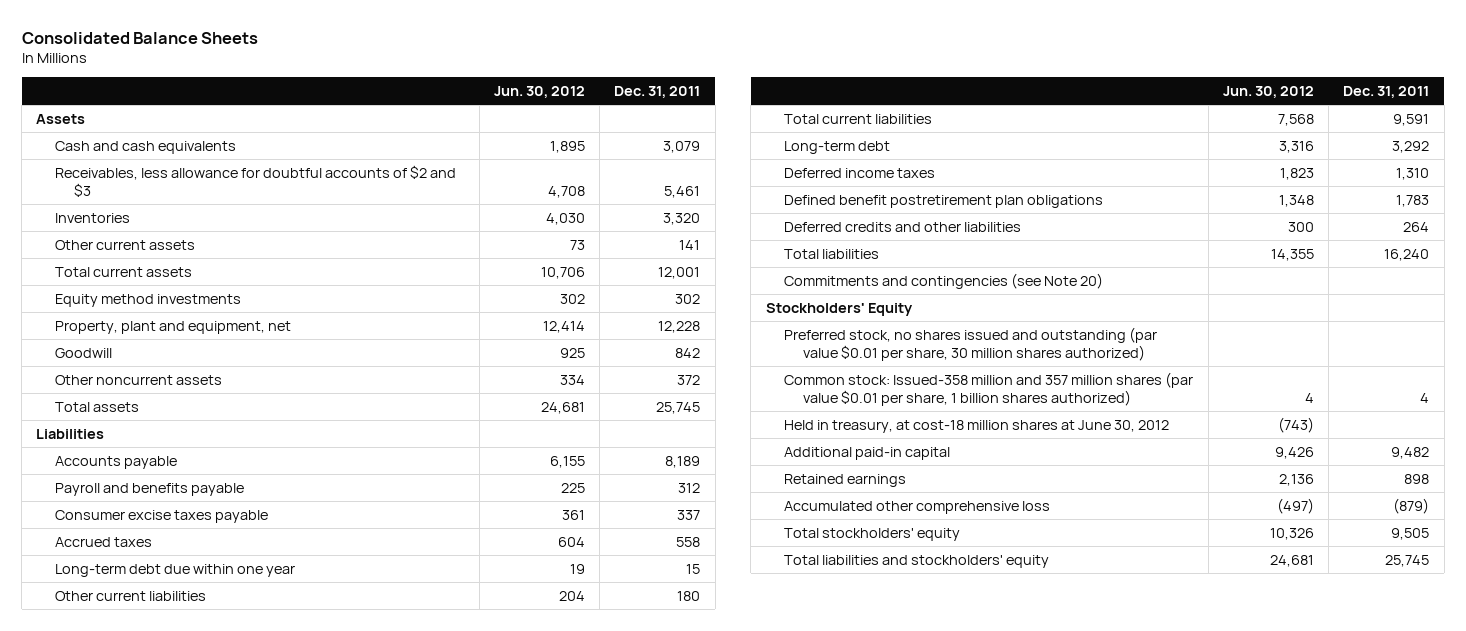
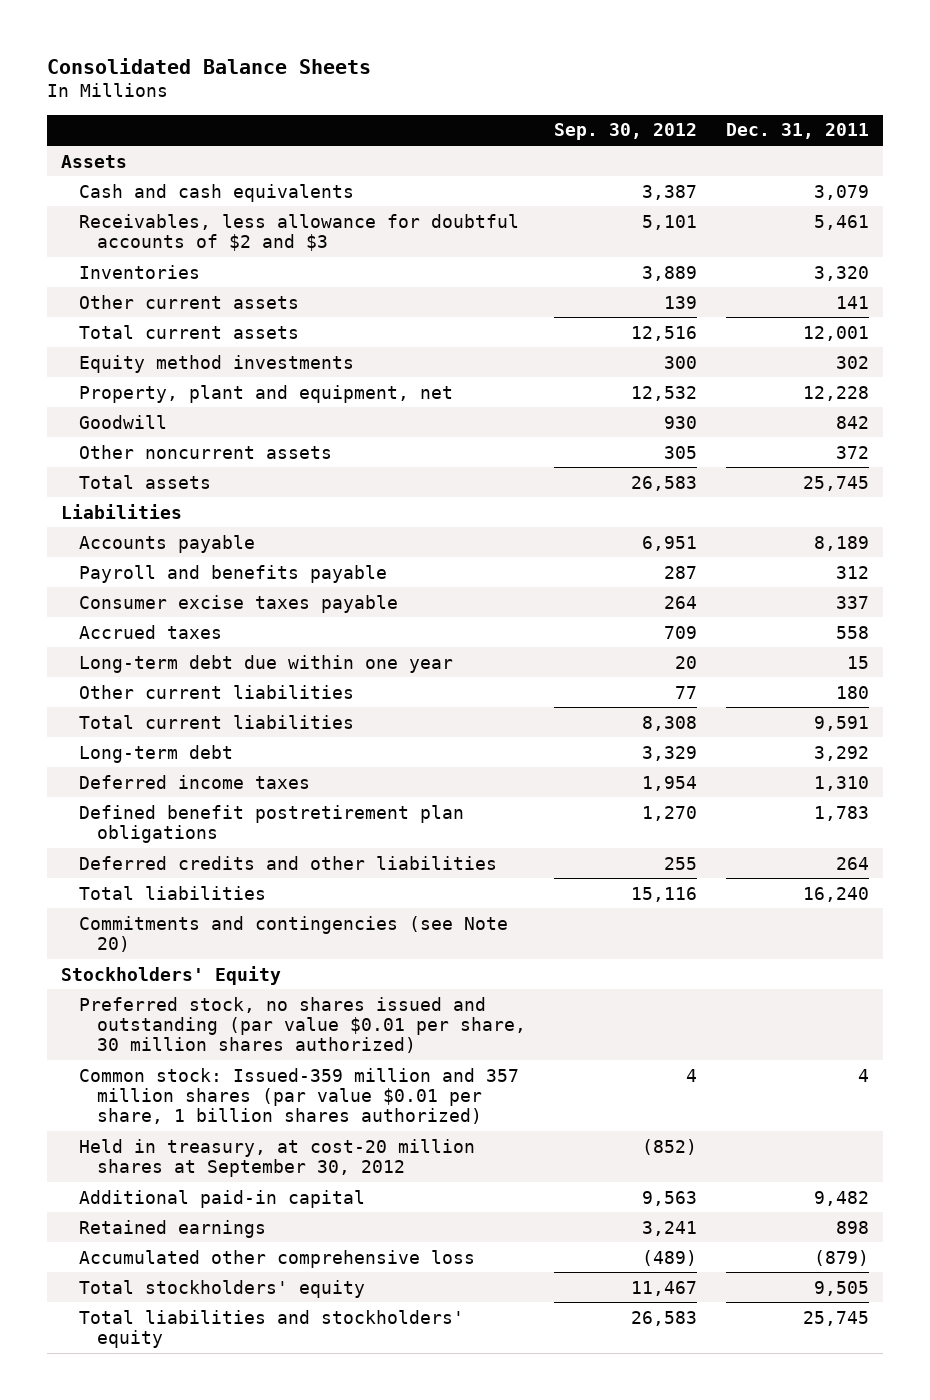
[493,85,585,98] Jun. 30, 2012 -> none
none -> [554,123,698,141] Sep. 30, 2012
[784,371,1194,406] Common stock: Issued-358 million and 357 million shares (par value $0.01 per share, 1 billion shares authorized) -> [78,1067,519,1125] Common stock: Issued-359 million and 357 million shares (par value $0.01 per share, 1 billion shares authorized)
[784,419,1170,433] Held in treasury, at cost-18 million shares at June 30, 2012 -> [78,1138,475,1177] Held in treasury, at cost-20 million shares at September 30, 2012

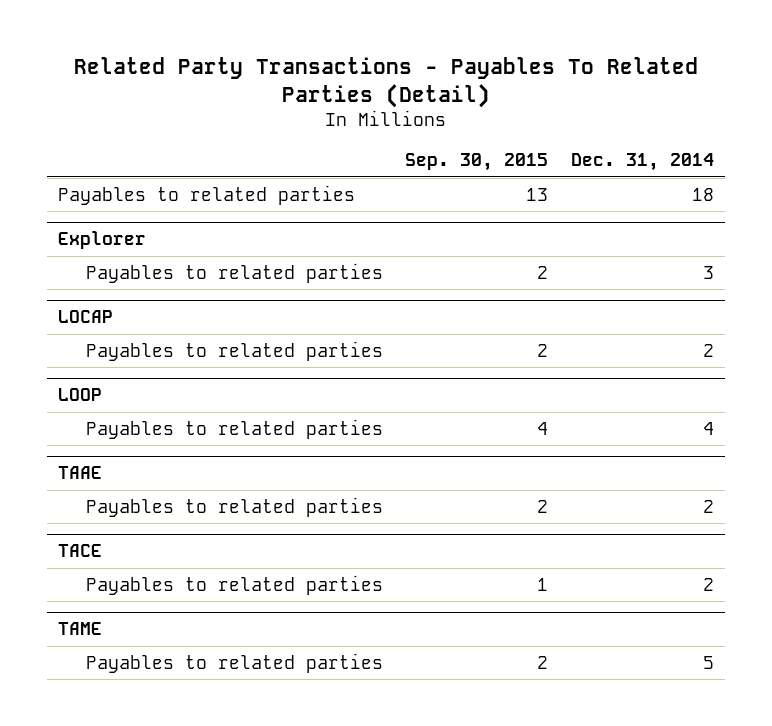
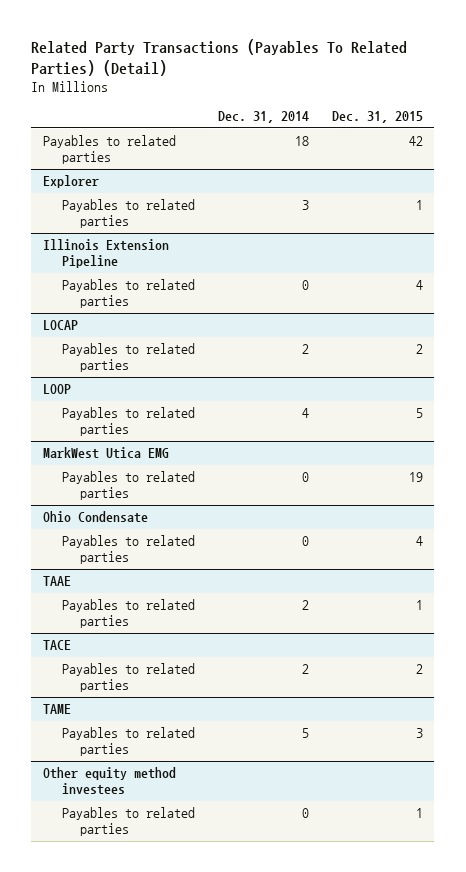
[73,57,698,108] Related Party Transactions - Payables To Related Parties (Detail) -> [31,39,408,76] Related Party Transactions (Payables To Related Parties) (Detail)
[405,153,549,172] Sep. 30, 2015 -> none
none -> [331,111,423,124] Dec. 31, 2015
none -> [42,239,169,269] Illinois Extension Pipeline
none -> [61,279,195,309] Payables to related parties
none -> [42,447,169,460] MarkWest Utica EMG
none -> [61,471,195,501] Payables to related parties
none -> [42,511,148,524] Ohio Condensate
none -> [61,535,195,565] Payables to related parties
none -> [42,767,176,796] Other equity method investees
none -> [61,807,195,837] Payables to related parties

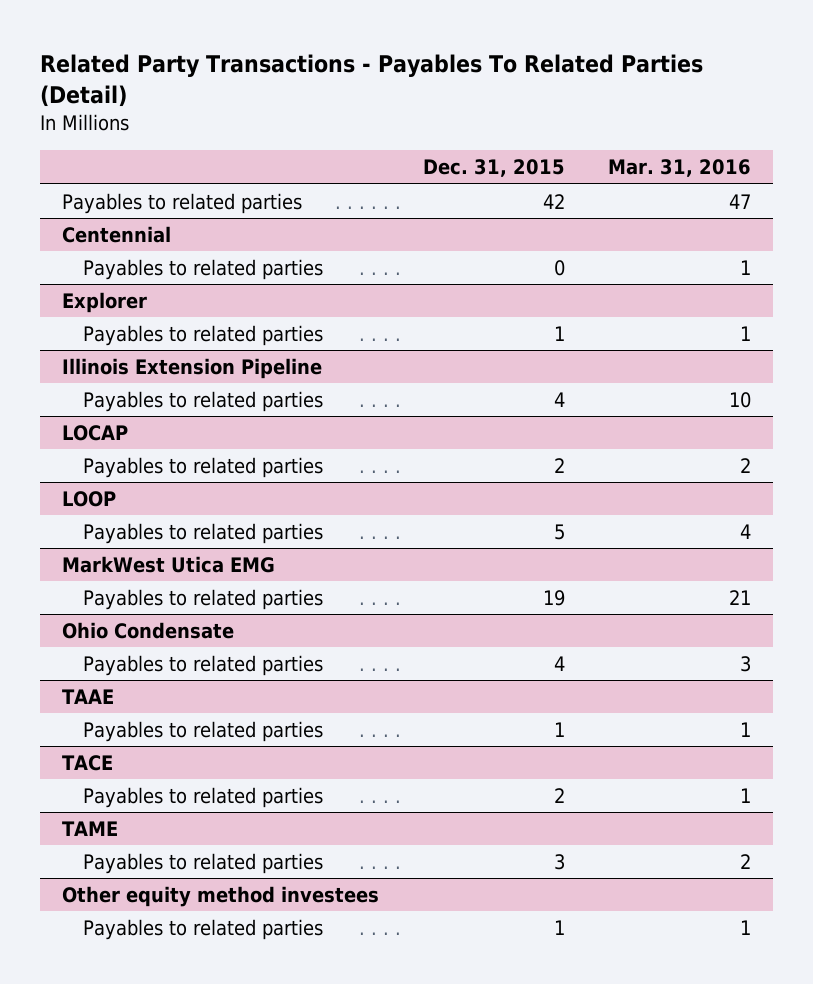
[31,39,408,76] Related Party Transactions (Payables To Related Parties) (Detail) -> [40,53,704,107] Related Party Transactions - Payables To Related Parties (Detail)
[217,111,309,124] Dec. 31, 2014 -> none
none -> [608,159,752,178] Mar. 31, 2016
none -> [62,226,172,244] Centennial
none -> [82,259,323,281] Payables to related parties

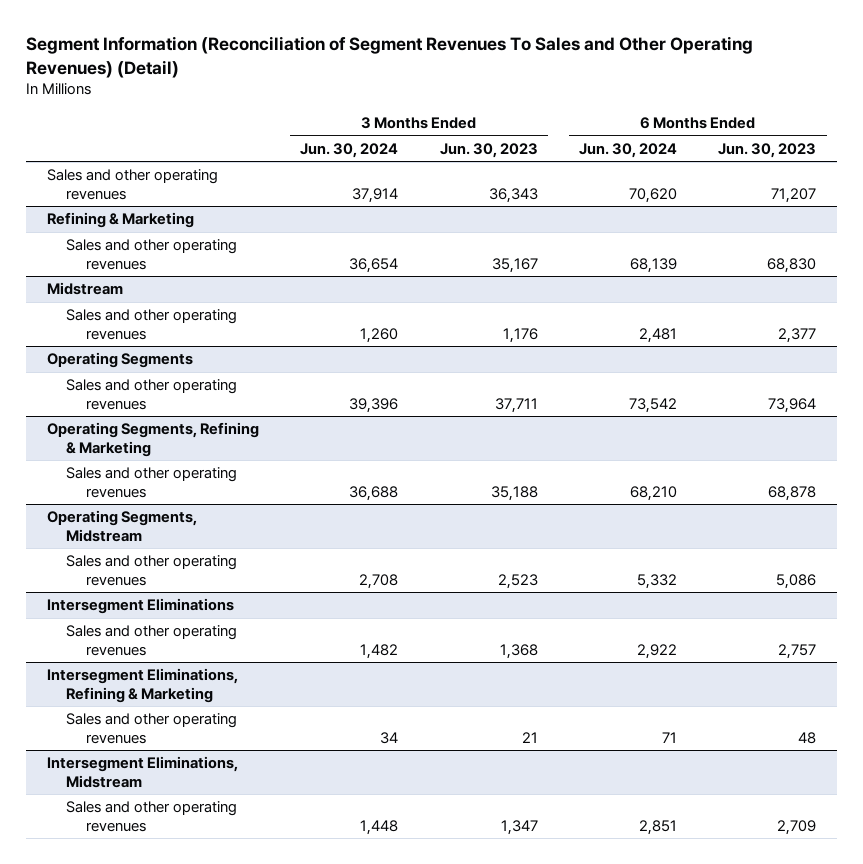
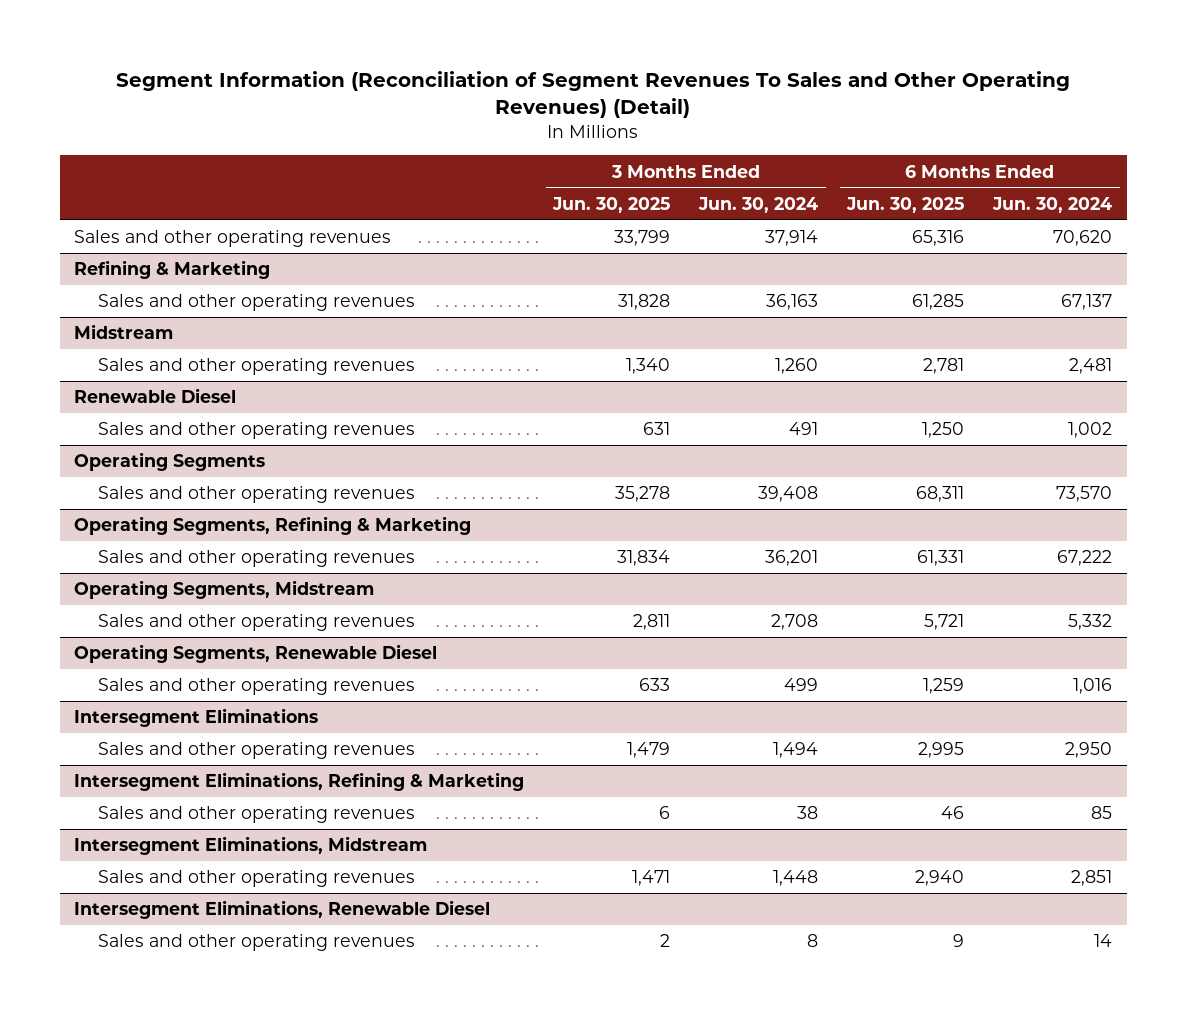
[439,142,538,158] Jun. 30, 2023 -> none
[718,142,817,158] Jun. 30, 2023 -> none
none -> [552,196,671,213] Jun. 30, 2025
none -> [846,196,965,213] Jun. 30, 2025
[349,257,399,273] 36,654 -> [766,294,819,311] 36,163
[630,257,678,273] 68,139 -> [1061,294,1113,311] 67,137
none -> [74,388,237,404] Renewable Diesel
none -> [98,422,416,440] Sales and other operating revenues
[349,397,399,413] 39,396 -> [758,486,819,503] 39,408
[629,397,678,413] 73,542 -> [1056,486,1113,503] 73,570
[349,485,399,501] 36,688 -> [765,550,819,567] 36,201
[630,485,678,501] 68,210 -> [1057,550,1113,567] 67,222
none -> [74,644,438,664] Operating Segments, Renewable Diesel
none -> [98,678,416,696] Sales and other operating revenues
[360,643,399,659] 1,482 -> [773,742,819,759] 1,494
[637,643,678,659] 2,922 -> [1065,742,1113,759] 2,950
[380,731,399,744] 34 -> [797,806,819,820] 38
[662,731,678,743] 71 -> [1091,806,1113,820] 85
none -> [74,900,491,920] Intersegment Eliminations, Renewable Diesel
none -> [98,934,416,952] Sales and other operating revenues

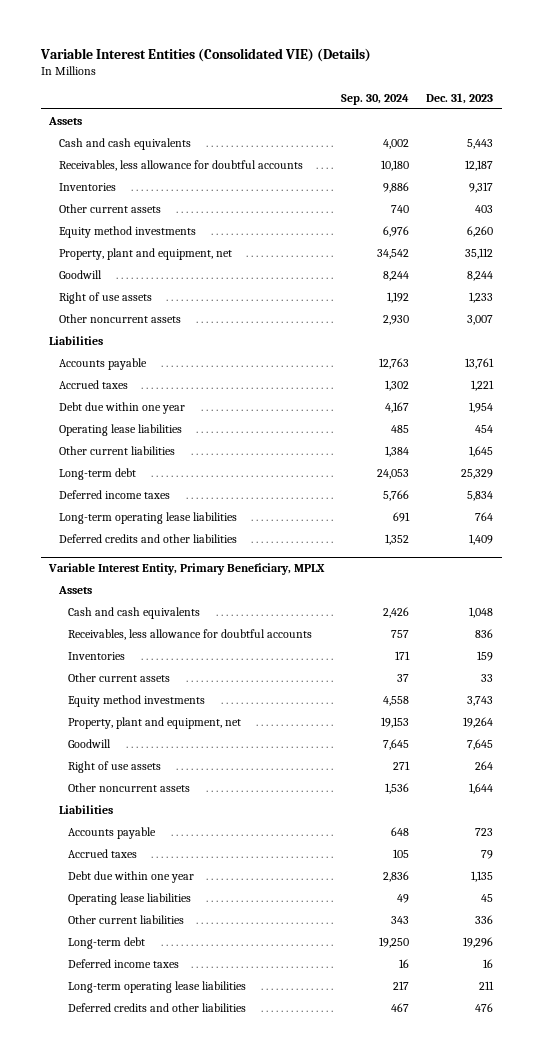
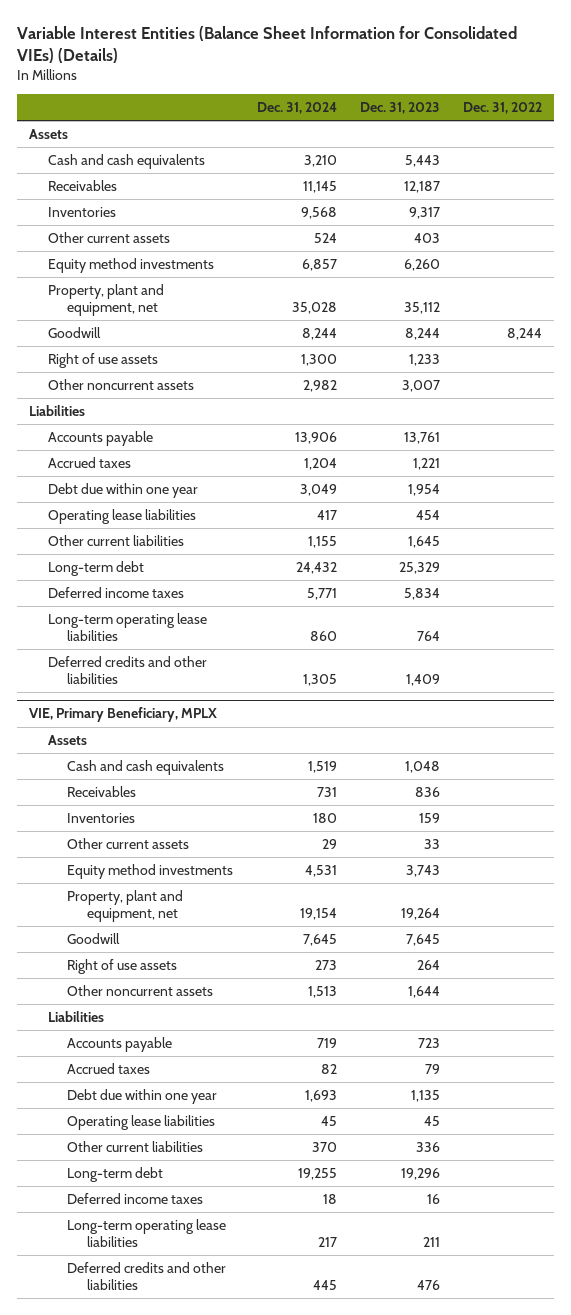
[39,48,371,63] Variable Interest Entities (Consolidated VIE) (Details) -> [16,25,517,63] Variable Interest Entities (Balance Sheet Information for Consolidated VIEs) (Details)
[341,94,410,106] Sep. 30, 2024 -> none
none -> [256,102,337,115] Dec. 31, 2024
none -> [463,102,543,115] Dec. 31, 2022
[58,159,303,171] Receivables, less allowance for doubtful accounts -> [47,180,117,192] Receivables
[48,563,326,576] Variable Interest Entity, Primary Beneficiary, MPLX -> none
none -> [28,707,217,723] VIE, Primary Beneficiary, MPLX
[68,628,313,640] Receivables, less allowance for doubtful accounts -> [67,786,137,798] Receivables

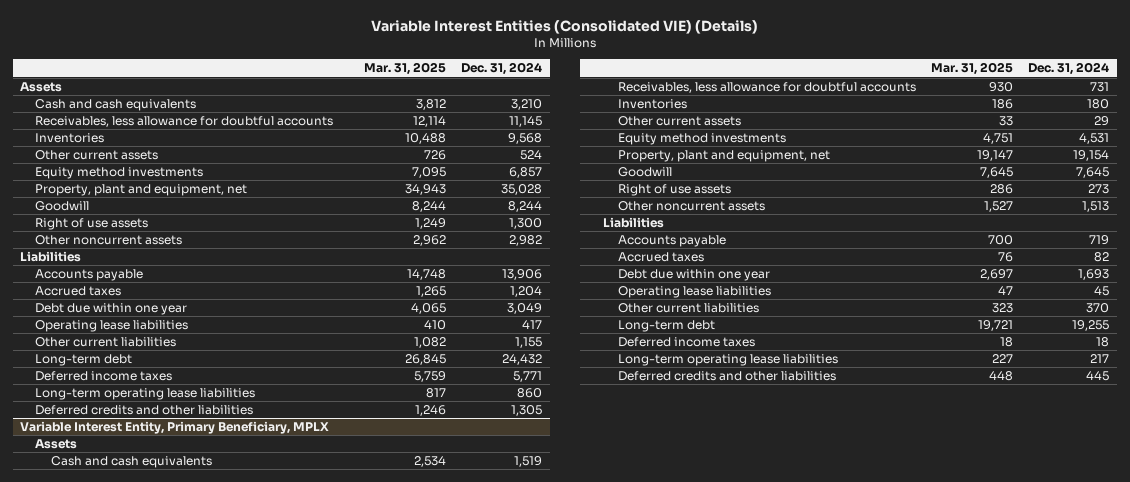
[16,25,517,63] Variable Interest Entities (Balance Sheet Information for Consolidated VIEs) (Details) -> [370,20,758,35] Variable Interest Entities (Consolidated VIE) (Details)
[360,102,441,115] Dec. 31, 2023 -> none
[463,102,543,115] Dec. 31, 2022 -> none
none -> [363,62,446,76] Mar. 31, 2025
[47,180,117,192] Receivables -> [35,115,334,127] Receivables, less allowance for doubtful accounts
[28,707,217,723] VIE, Primary Beneficiary, MPLX -> none
none -> [20,420,330,434] Variable Interest Entity, Primary Beneficiary, MPLX
[67,786,137,798] Receivables -> [617,81,916,93] Receivables, less allowance for doubtful accounts

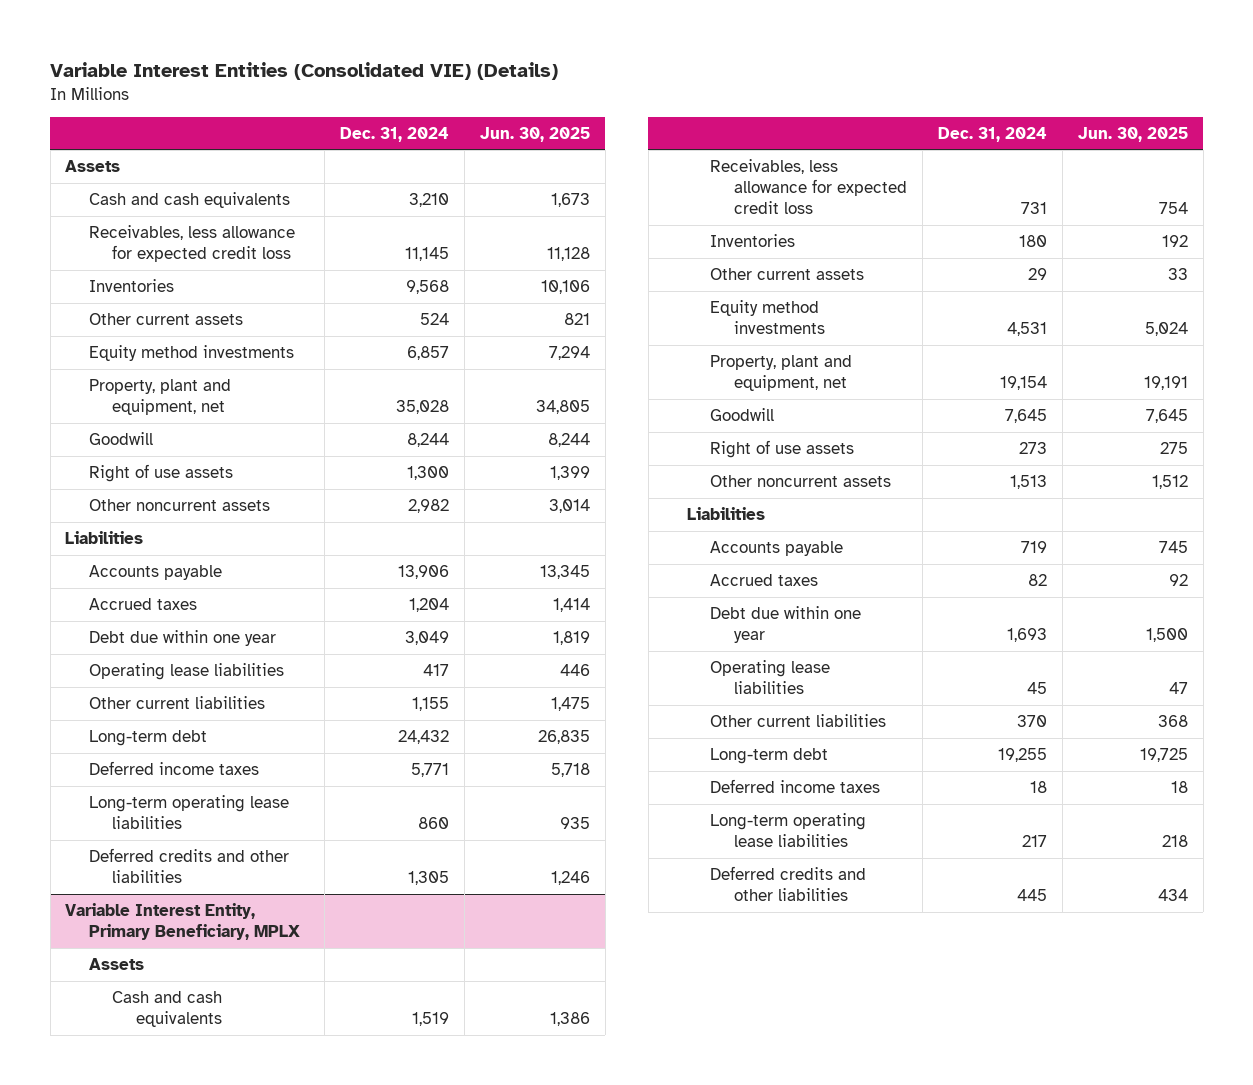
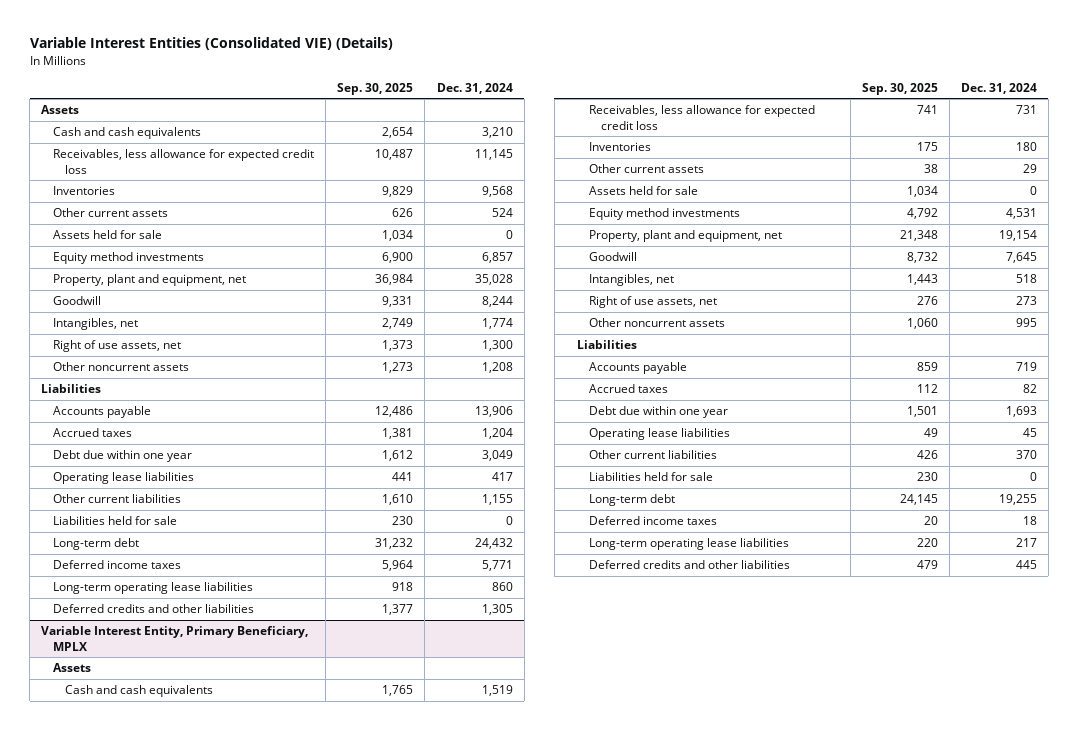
[479,127,590,143] Jun. 30, 2025 -> none
none -> [337,82,414,95] Sep. 30, 2025
none -> [53,230,163,240] Assets held for sale
none -> [53,318,139,331] Intangibles, net
[88,464,233,483] Right of use assets -> [53,340,182,353] Right of use assets, net
[407,499,449,514] 2,982 -> [481,362,513,374] 1,208
none -> [53,516,178,526] Liabilities held for sale
none -> [589,186,699,196] Assets held for sale
none -> [589,274,675,287] Intangibles, net
[710,440,855,459] Right of use assets -> [589,296,718,309] Right of use assets, net
[1009,475,1047,490] 1,513 -> [1015,318,1037,328] 995
none -> [589,472,714,482] Liabilities held for sale

